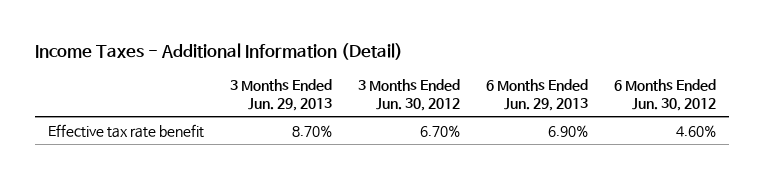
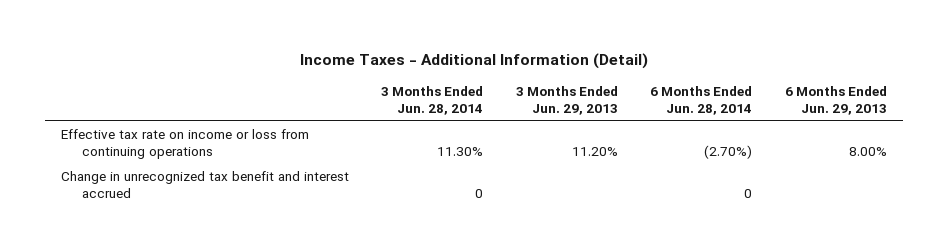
[357,78,460,111] 3 Months Ended Jun. 30, 2012 -> none
[613,78,716,111] 6 Months Ended Jun. 30, 2012 -> none
none -> [381,86,484,115] 3 Months Ended Jun. 28, 2014
none -> [650,86,753,115] 6 Months Ended Jun. 28, 2014
[47,123,204,138] Effective tax rate benefit -> [60,129,309,159] Effective tax rate on income or loss from continuing operations
[291,124,332,137] 8.70% -> [571,146,618,156] 11.20%
[547,124,588,137] 6.90% -> [848,146,887,156] 8.00%
none -> [60,171,349,198] Change in unrecognized tax benefit and interest accrued

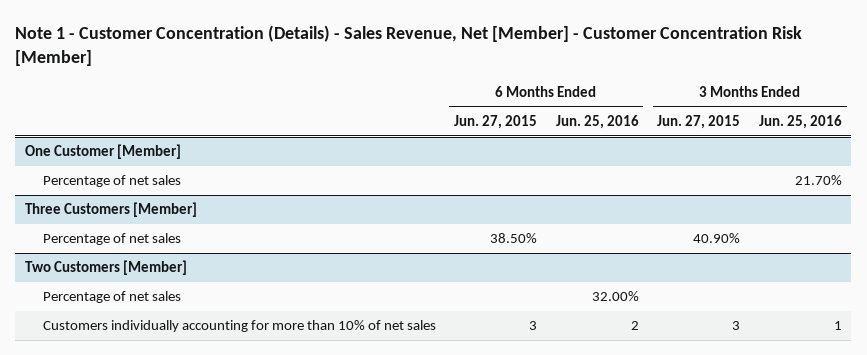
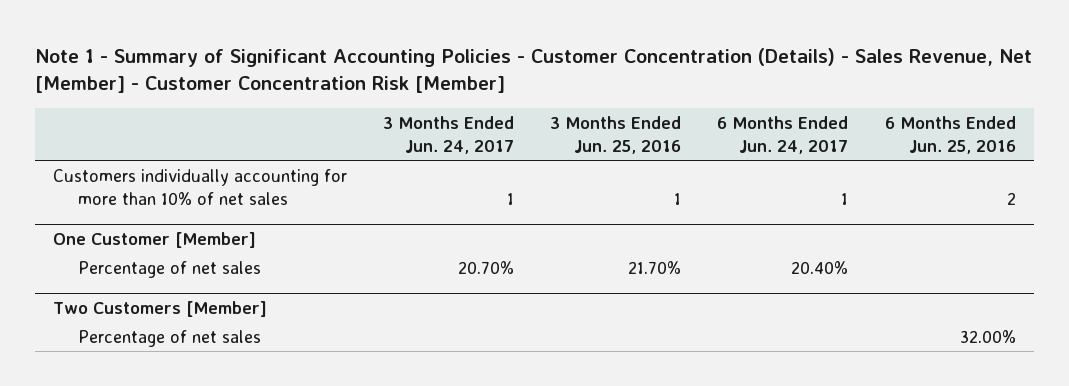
[15,25,803,66] Note 1 - Customer Concentration (Details) - Sales Revenue, Net [Member] - Customer Concentration Risk [Member] -> [34,47,1032,94] Note 1 - Summary of Significant Accounting Policies - Customer Concentration (Details) - Sales Revenue, Net [Member] - Customer Concentration Risk [Member]
[454,115,538,130] Jun. 27, 2015 -> none
[657,115,741,130] Jun. 27, 2015 -> none
none -> [383,115,515,154] 3 Months Ended Jun. 24, 2017
none -> [717,115,849,154] 6 Months Ended Jun. 24, 2017
none -> [52,168,347,205] Customers individually accounting for more than 10% of net sales
[24,202,197,218] Three Customers [Member] -> none
[42,233,181,246] Percentage of net sales -> none
[42,320,436,333] Customers individually accounting for more than 10% of net sales -> none

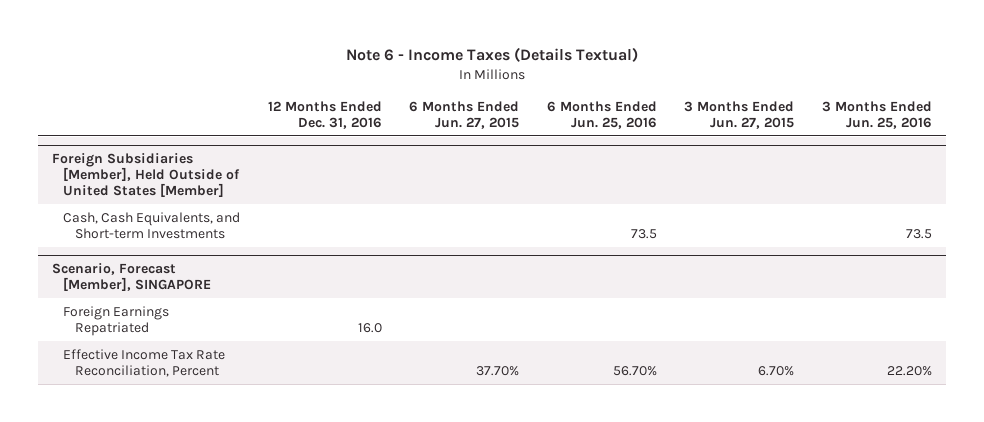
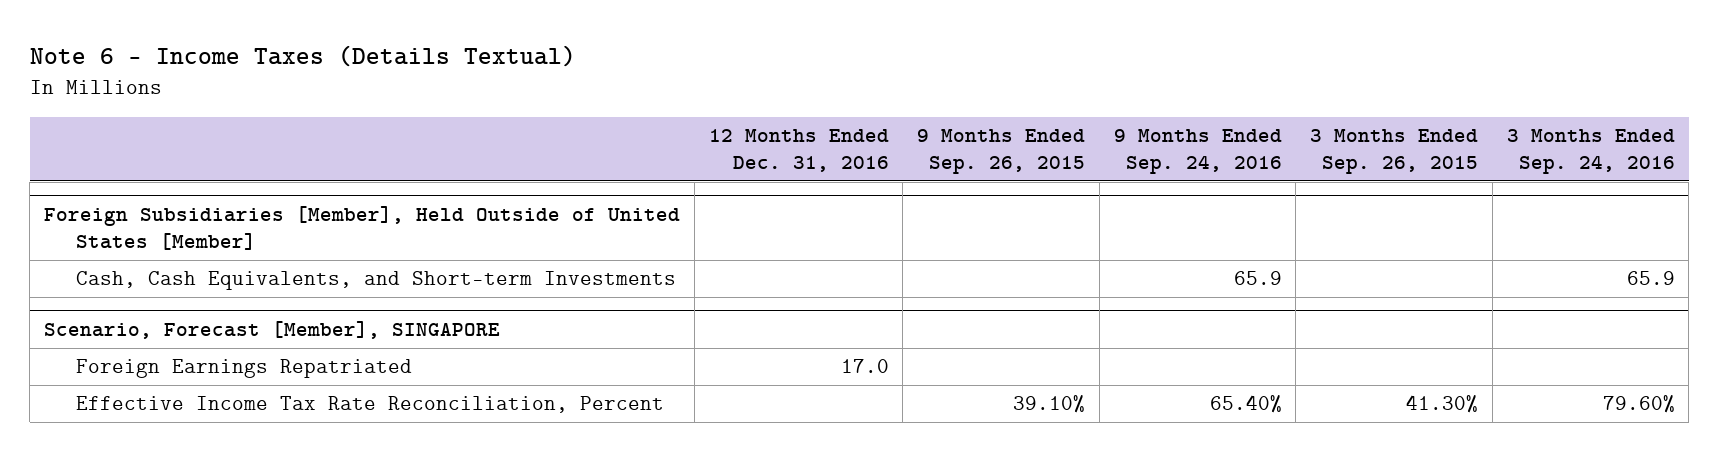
[409,100,520,129] 6 Months Ended Jun. 27, 2015 -> none
[546,100,657,129] 6 Months Ended Jun. 25, 2016 -> none
[684,100,795,129] 3 Months Ended Jun. 27, 2015 -> none
[821,100,932,129] 3 Months Ended Jun. 25, 2016 -> none
none -> [917,128,1086,174] 9 Months Ended Sep. 26, 2015
none -> [1113,128,1282,174] 9 Months Ended Sep. 24, 2016
none -> [1310,128,1479,174] 3 Months Ended Sep. 26, 2015
none -> [1506,128,1675,174] 3 Months Ended Sep. 24, 2016
[357,322,382,333] 16.0 -> [840,359,889,374] 17.0

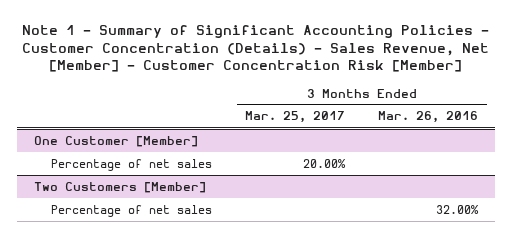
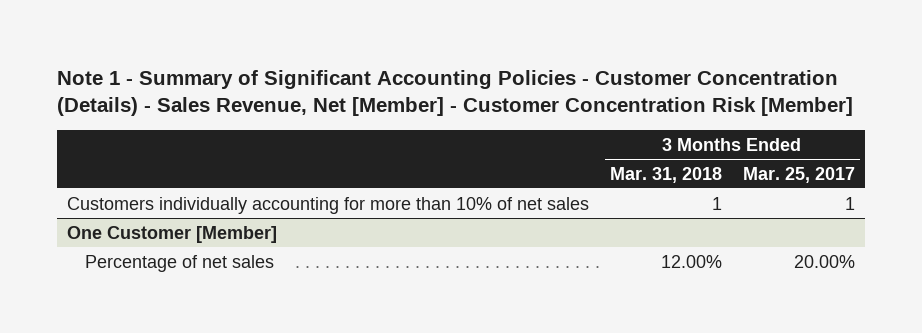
[378,111,479,124] Mar. 26, 2016 -> none
none -> [609,166,722,183] Mar. 31, 2018
none -> [67,196,590,214] Customers individually accounting for more than 10% of net sales
[34,181,207,193] Two Customers [Member] -> none
[50,204,212,217] Percentage of net sales -> none

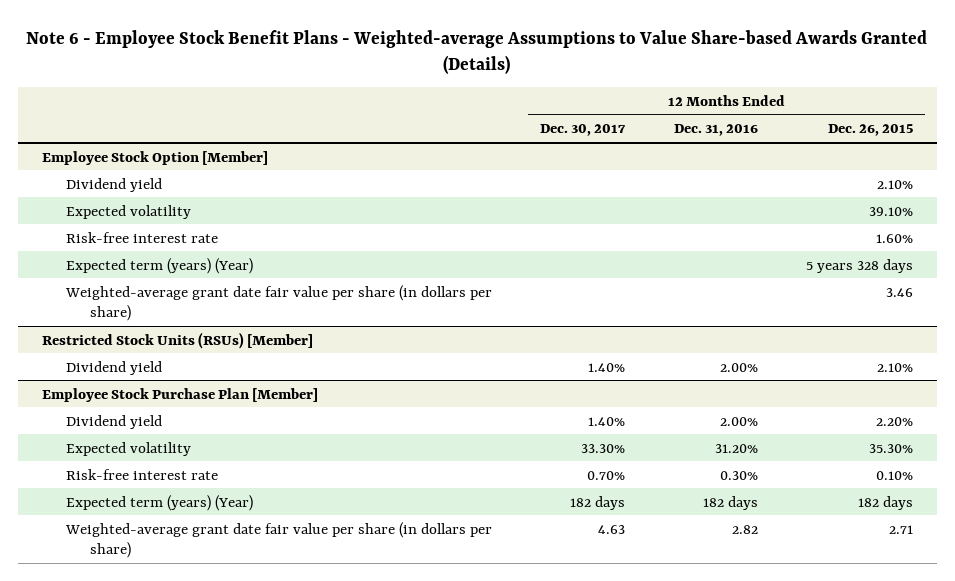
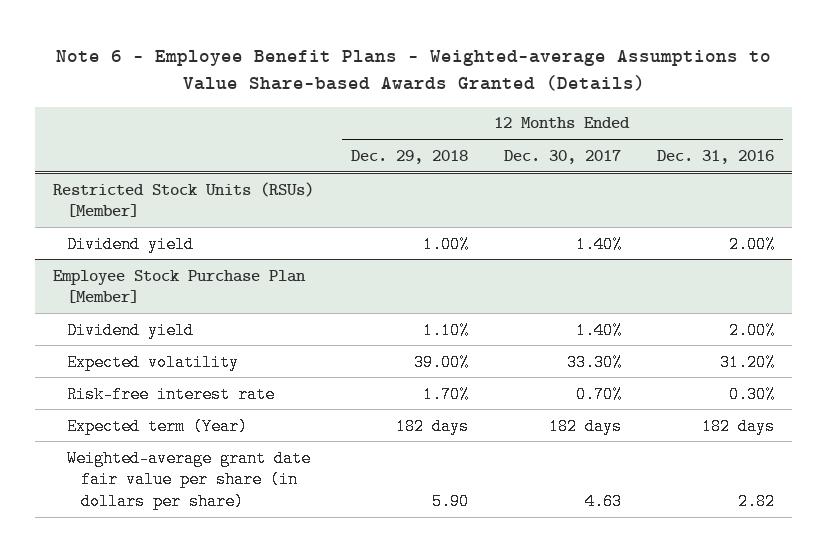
[26,29,928,75] Note 6 - Employee Stock Benefit Plans - Weighted-average Assumptions to Value Share-based Awards Granted (Details) -> [55,50,771,92] Note 6 - Employee Benefit Plans - Weighted-average Assumptions to Value Share-based Awards Granted (Details)
[827,124,913,137] Dec. 26, 2015 -> none
none -> [350,149,468,164] Dec. 29, 2018
[41,150,268,165] Employee Stock Option [Member] -> none
[66,177,163,192] Dividend yield -> none
[66,204,192,219] Expected volatility -> none
[66,231,219,243] Risk-free interest rate -> none
[66,257,254,274] Expected term (years) (Year) -> none
[65,284,493,322] Weighted-average grant date fair value per share (in dollars per share) -> none
[66,494,254,511] Expected term (years) (Year) -> [67,417,249,435] Expected term (Year)

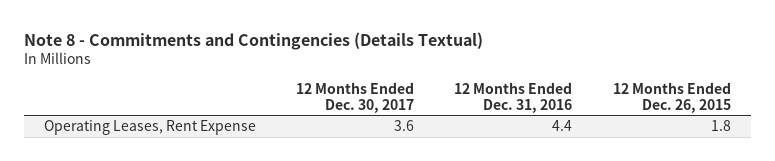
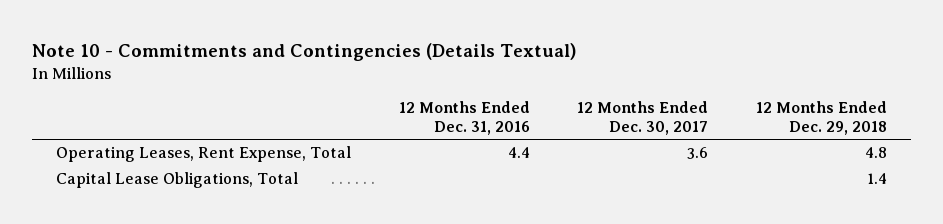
[24,31,484,50] Note 8 - Commitments and Contingencies (Details Textual) -> [31,43,577,62] Note 10 - Commitments and Contingencies (Details Textual)
[612,81,731,114] 12 Months Ended Dec. 26, 2015 -> none
none -> [756,101,888,136] 12 Months Ended Dec. 29, 2018
[44,120,257,136] Operating Leases, Rent Expense -> [55,146,351,163] Operating Leases, Rent Expense, Total
none -> [55,172,298,189] Capital Lease Obligations, Total

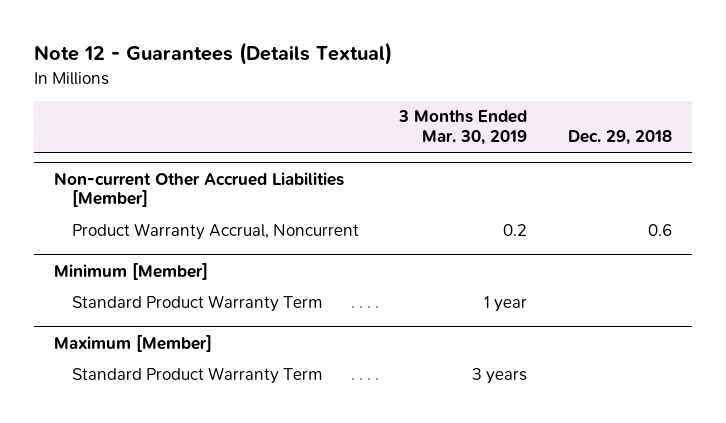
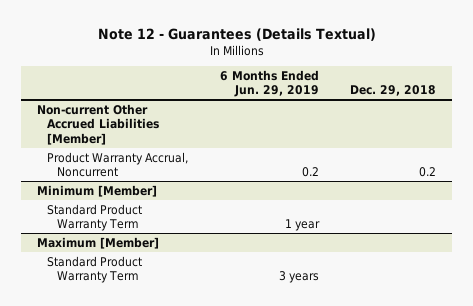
[398,110,528,146] 3 Months Ended Mar. 30, 2019 -> none
none -> [219,69,319,98] 6 Months Ended Jun. 29, 2019
[647,223,672,236] 0.6 -> [419,167,437,178] 0.2

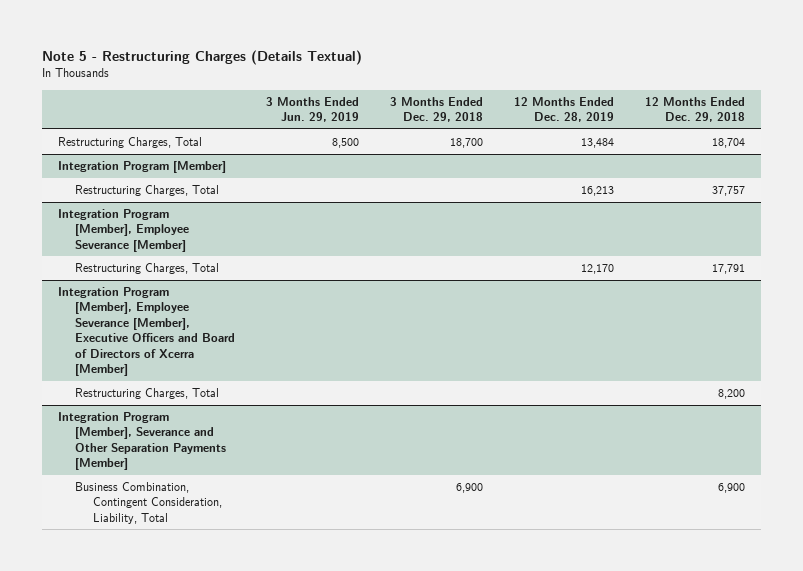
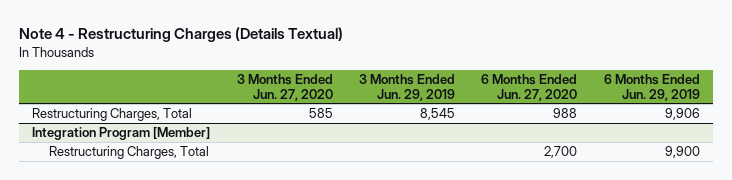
[42,50,363,66] Note 5 - Restructuring Charges (Details Textual) -> [19,27,344,43] Note 4 - Restructuring Charges (Details Textual)
[390,96,484,123] 3 Months Ended Dec. 29, 2018 -> none
[514,96,615,123] 12 Months Ended Dec. 28, 2019 -> none
[645,96,746,123] 12 Months Ended Dec. 29, 2018 -> none
none -> [236,73,333,101] 3 Months Ended Jun. 27, 2020
none -> [481,73,578,101] 6 Months Ended Jun. 27, 2020
none -> [603,73,700,101] 6 Months Ended Jun. 29, 2019
[332,138,360,149] 8,500 -> [420,108,456,121] 8,545
[57,209,190,252] Integration Program [Member], Employee Severance [Member] -> none
[75,263,220,275] Restructuring Charges, Total -> none
[57,287,236,377] Integration Program [Member], Employee Severance [Member], Executive Officers and Board of Directors of Xcerra [Member] -> none
[75,388,220,400] Restructuring Charges, Total -> none
[57,412,227,471] Integration Program [Member], Severance and Other Separation Payments [Member] -> none
[75,482,222,524] Business Combination, Contingent Consideration, Liability, Total -> none

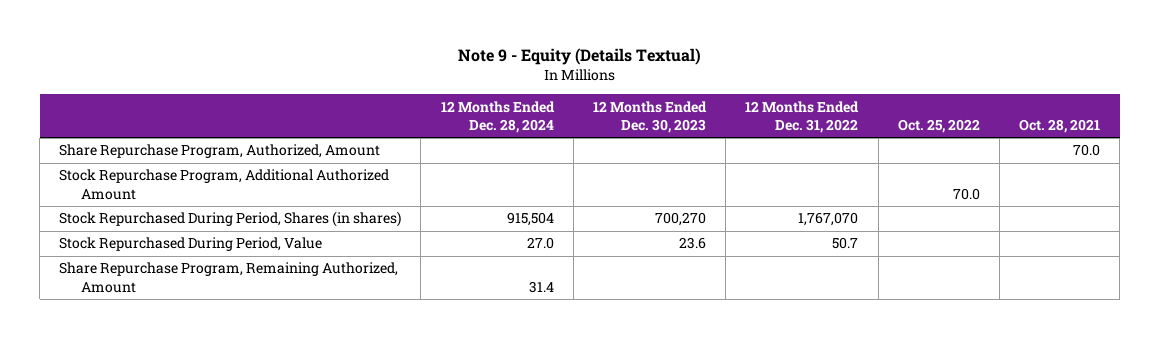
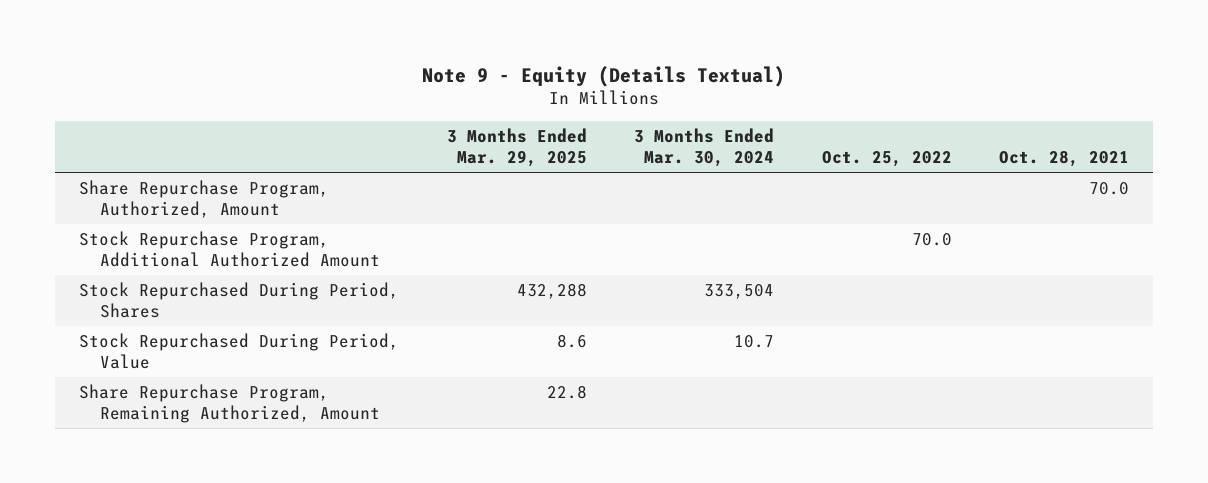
[440,100,555,134] 12 Months Ended Dec. 28, 2024 -> none
[593,100,708,134] 12 Months Ended Dec. 30, 2023 -> none
[745,100,860,134] 12 Months Ended Dec. 31, 2022 -> none
none -> [446,127,587,168] 3 Months Ended Mar. 29, 2025
none -> [634,127,775,168] 3 Months Ended Mar. 30, 2024
[59,211,402,228] Stock Repurchased During Period, Shares (in shares) -> [78,281,399,318] Stock Repurchased During Period, Shares

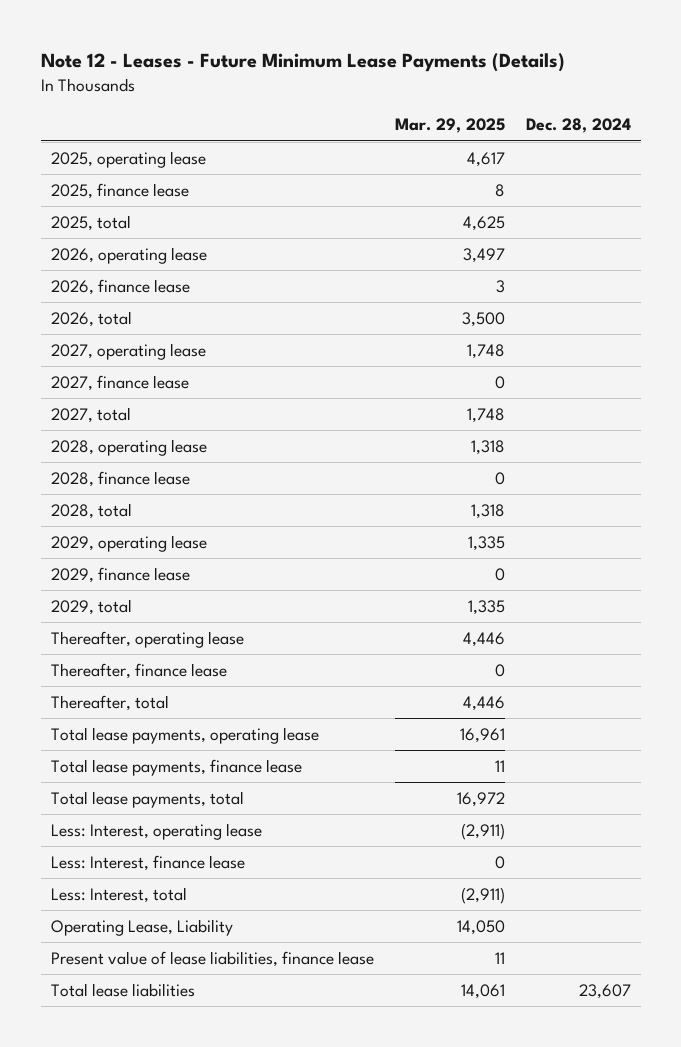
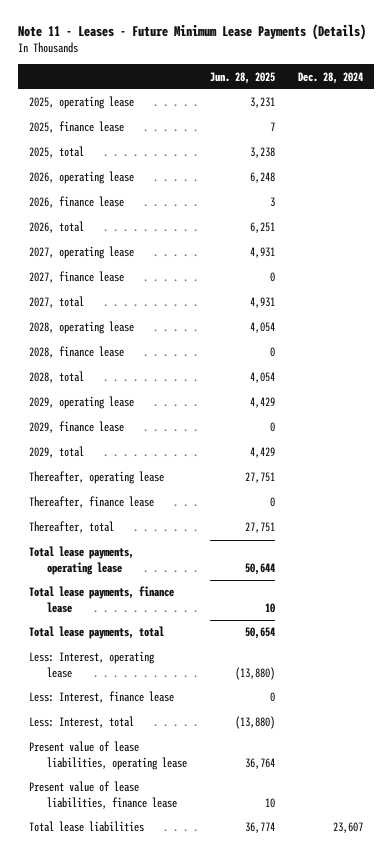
[40,53,565,73] Note 12 - Leases - Future Minimum Lease Payments (Details) -> [17,24,366,41] Note 11 - Leases - Future Minimum Lease Payments (Details)
[394,118,505,134] Mar. 29, 2025 -> none
none -> [209,71,275,84] Jun. 28, 2025
[50,918,233,936] Operating Lease, Liability -> [29,741,187,770] Present value of lease liabilities, operating lease

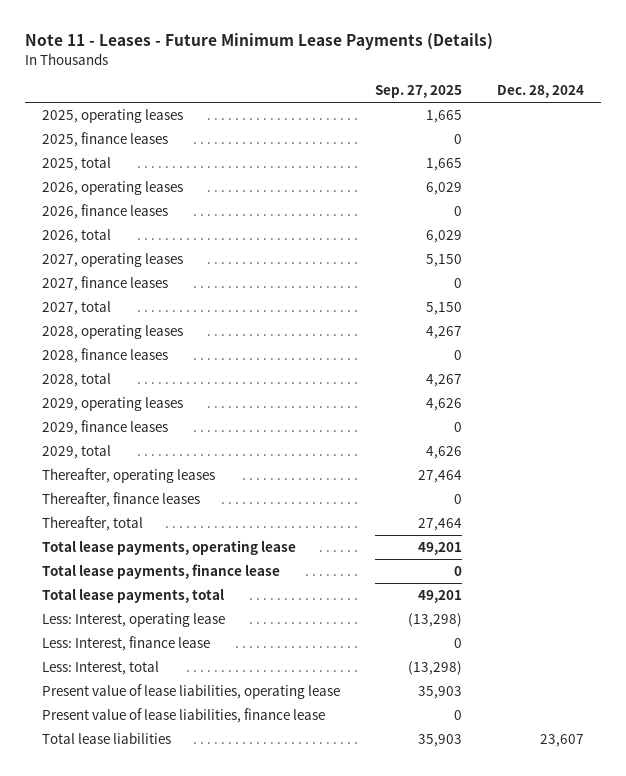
[209,71,275,84] Jun. 28, 2025 -> none
none -> [374,85,462,99] Sep. 27, 2025
[29,96,135,110] 2025, operating lease -> [42,109,184,124] 2025, operating leases
[29,121,125,134] 2025, finance lease -> [42,132,169,148] 2025, finance leases
[29,171,135,185] 2026, operating lease -> [42,181,184,196] 2026, operating leases
[29,196,125,209] 2026, finance lease -> [42,204,169,220] 2026, finance leases
[29,246,135,260] 2027, operating lease -> [42,253,184,268] 2027, operating leases
[29,271,125,284] 2027, finance lease -> [42,276,169,292] 2027, finance leases
[29,321,135,335] 2028, operating lease -> [42,325,184,340] 2028, operating leases
[29,346,125,359] 2028, finance lease -> [42,348,169,364] 2028, finance leases
[29,396,135,410] 2029, operating lease -> [42,397,184,412] 2029, operating leases
[29,421,125,434] 2029, finance lease -> [42,420,169,436] 2029, finance leases
[29,471,165,485] Thereafter, operating lease -> [42,468,216,484] Thereafter, operating leases
[29,496,155,509] Thereafter, finance lease -> [42,492,201,508] Thereafter, finance leases

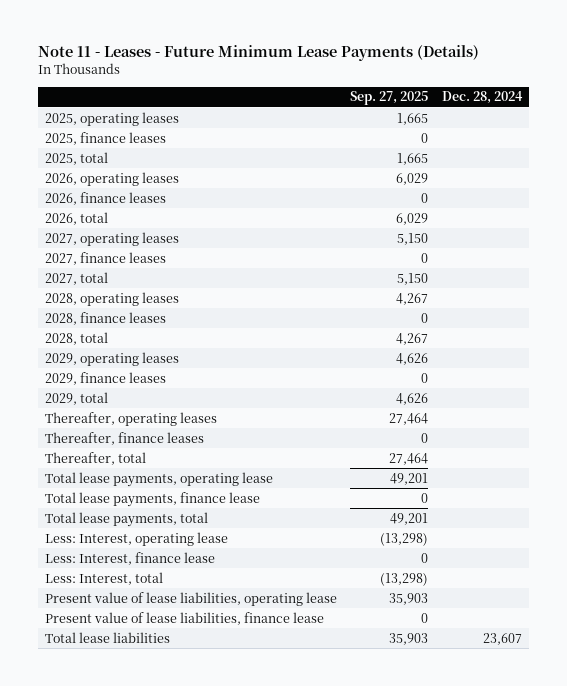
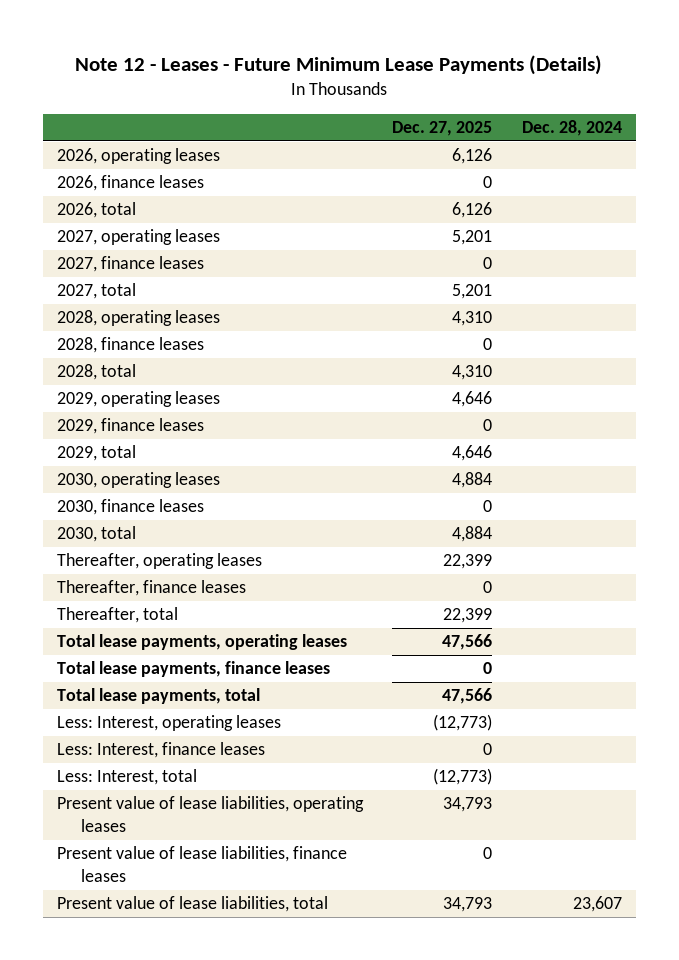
[38,45,480,62] Note 11 - Leases - Future Minimum Lease Payments (Details) -> [75,54,603,75] Note 12 - Leases - Future Minimum Lease Payments (Details)
[350,91,429,106] Sep. 27, 2025 -> none
none -> [392,120,493,136] Dec. 27, 2025
[44,111,179,126] 2025, operating leases -> none
[44,131,166,145] 2025, finance leases -> none
[44,151,108,165] 2025, total -> none
none -> [57,472,221,489] 2030, operating leases
none -> [57,499,205,516] 2030, finance leases
none -> [57,526,137,543] 2030, total
[44,471,273,487] Total lease payments, operating lease -> [57,634,348,651] Total lease payments, operating leases
[44,491,260,507] Total lease payments, finance lease -> [57,661,331,678] Total lease payments, finance leases
[44,531,228,546] Less: Interest, operating lease -> [57,715,282,732] Less: Interest, operating leases
[44,551,215,565] Less: Interest, finance lease -> [57,742,266,759] Less: Interest, finance leases
[44,591,337,606] Present value of lease liabilities, operating lease -> [57,796,365,832] Present value of lease liabilities, operating leases
[44,611,324,625] Present value of lease liabilities, finance lease -> [57,846,348,882] Present value of lease liabilities, finance leases
[44,631,170,643] Total lease liabilities -> [57,896,329,913] Present value of lease liabilities, total

